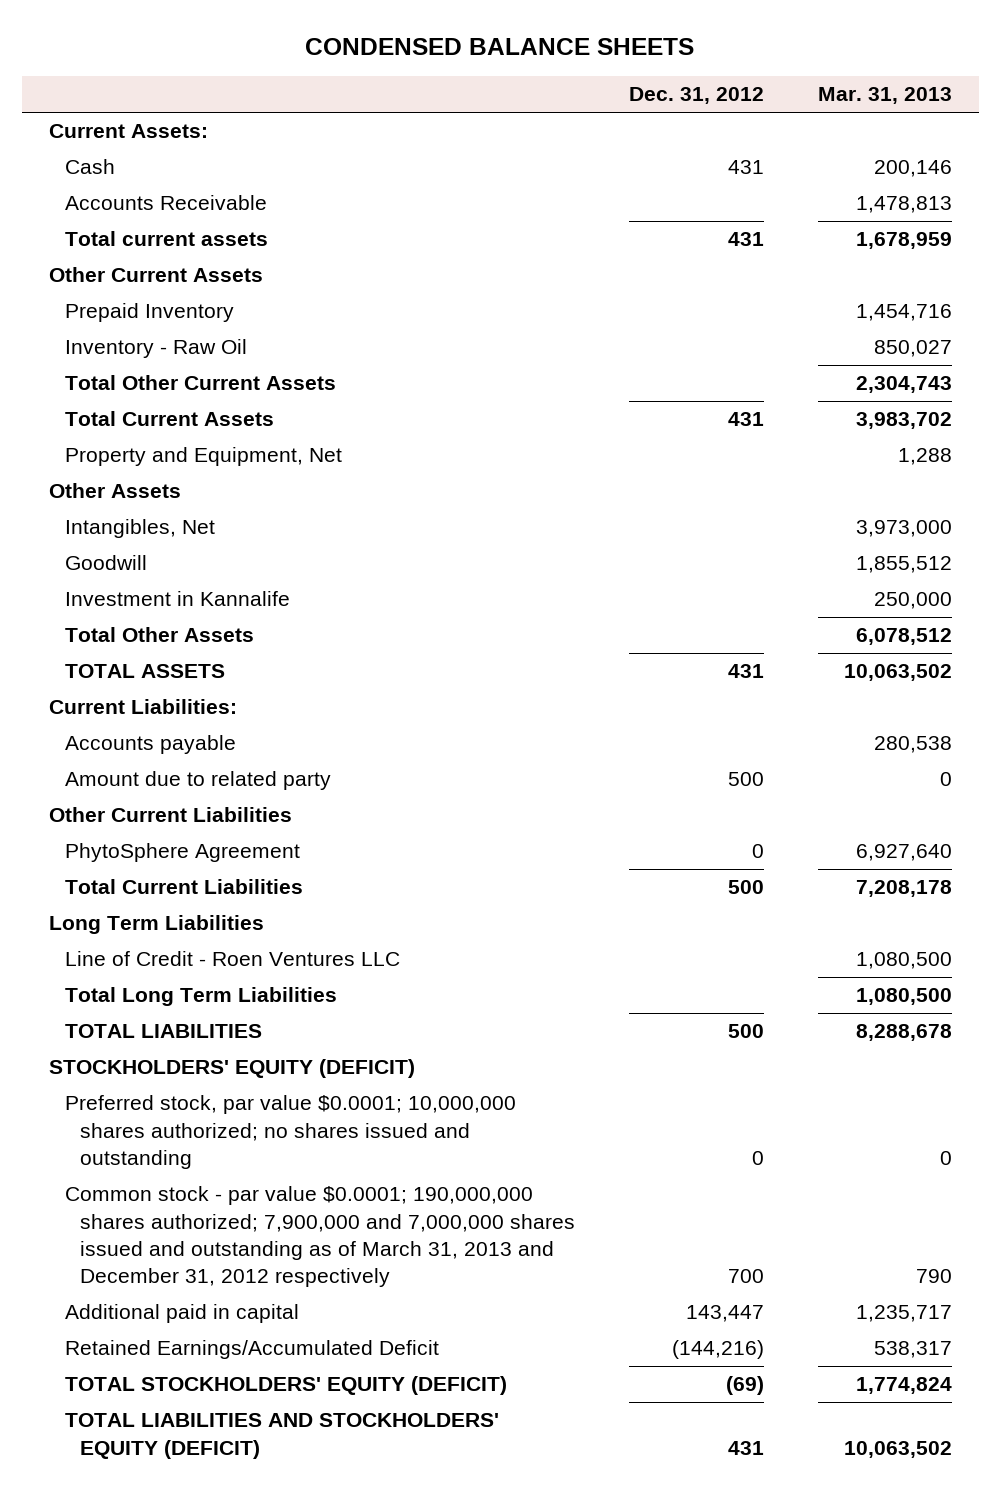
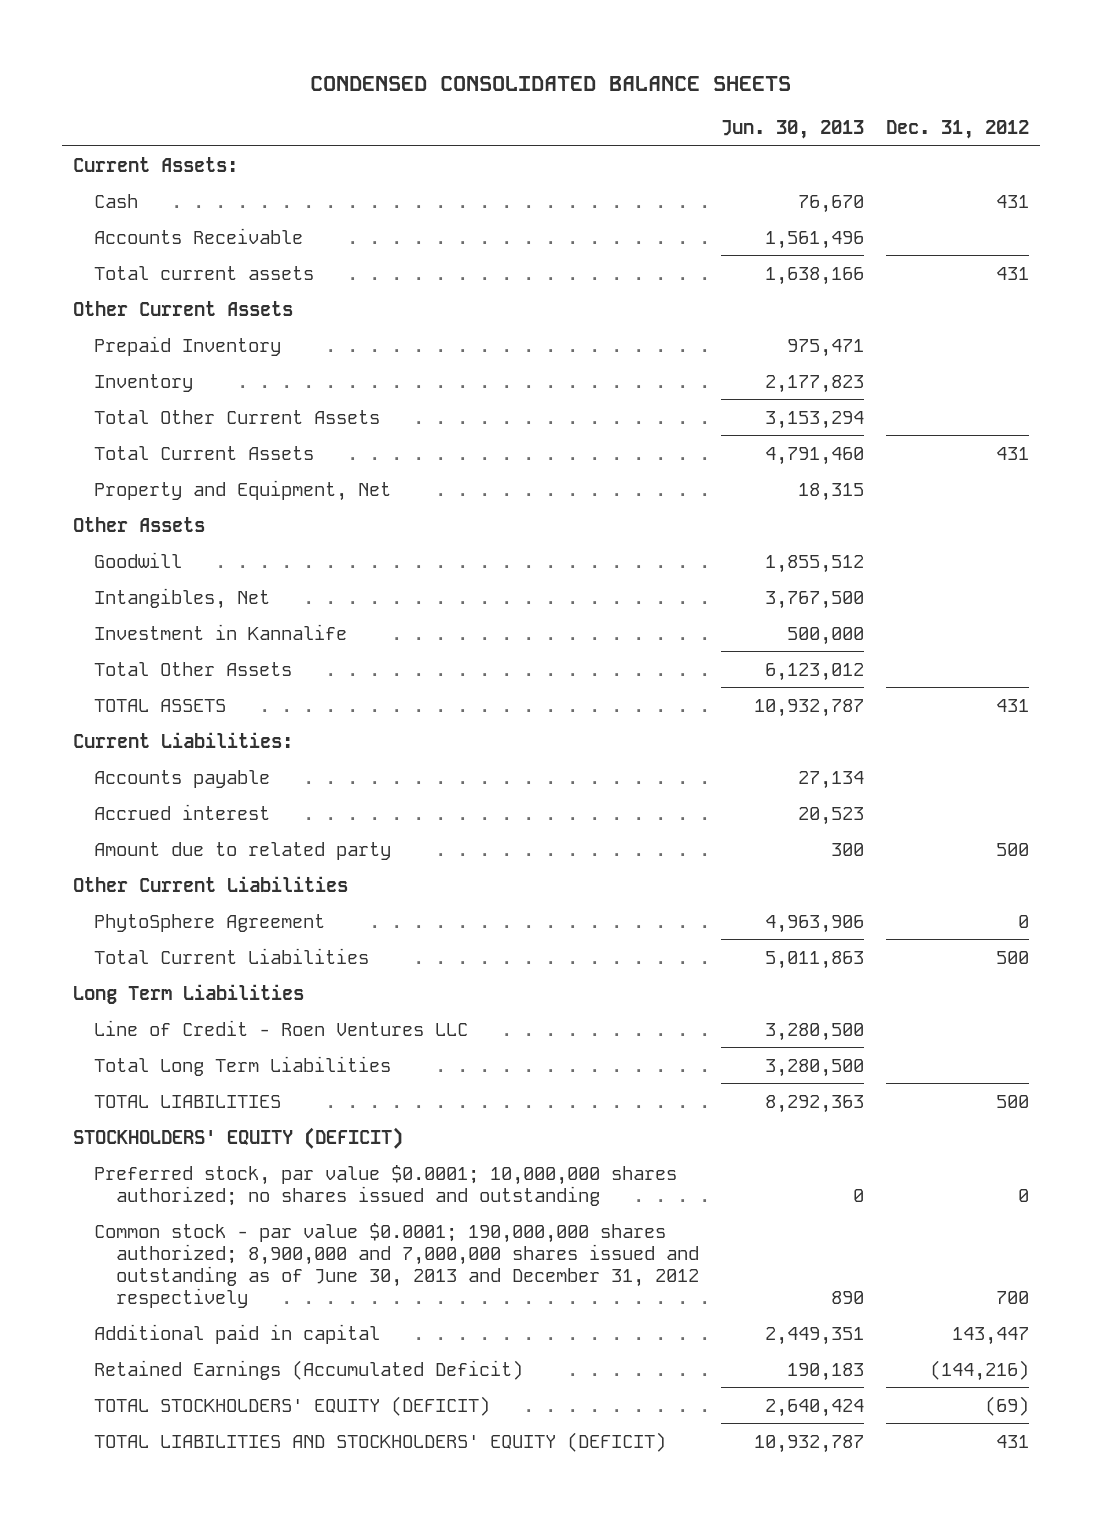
[305,37,695,55] CONDENSED BALANCE SHEETS -> [309,75,791,91] CONDENSED CONSOLIDATED BALANCE SHEETS
[817,87,952,105] Mar. 31, 2013 -> none
none -> [720,120,864,140] Jun. 30, 2013
[64,339,247,359] Inventory - Raw Oil -> none
none -> [94,373,194,392] Inventory
[64,519,215,539] Intangibles, Net -> [94,587,271,609] Intangibles, Net
none -> [94,803,271,820] Accrued interest
[64,1186,576,1288] Common stock - par value $0.0001; 190,000,000 shares authorized; 7,900,000 and 7,000,000 shares issued and outstanding as of March 31, 2013 and December 31, 2012 respectively -> [94,1222,699,1308] Common stock - par value $0.0001; 190,000,000 shares authorized; 8,900,000 and 7,000,000 shares issued and outstanding as of June 30, 2013 and December 31, 2012 respectively
[64,1340,439,1360] Retained Earnings/Accumulated Deficit -> [94,1359,524,1380] Retained Earnings (Accumulated Deficit)

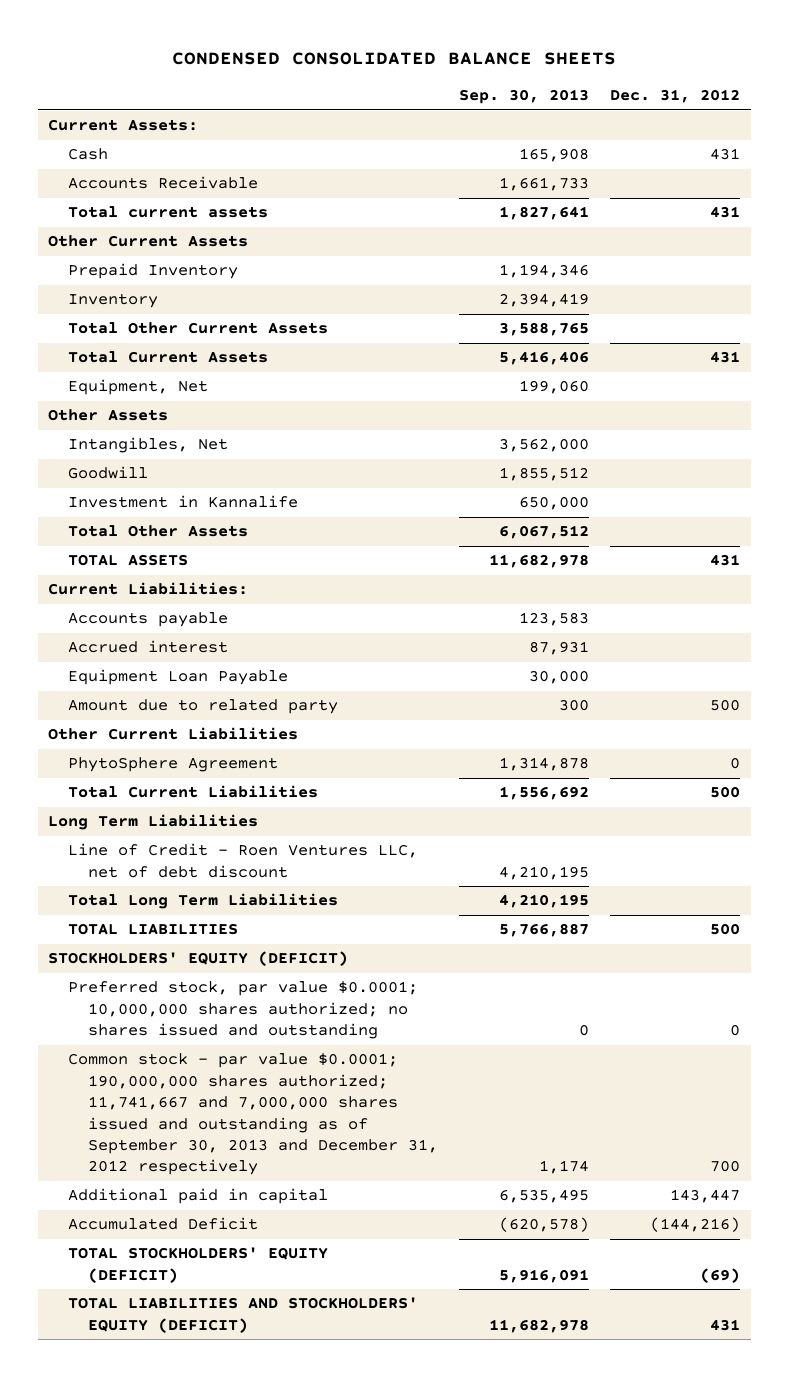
[720,120,864,140] Jun. 30, 2013 -> none
none -> [459,89,590,105] Sep. 30, 2013
[94,479,392,501] Property and Equipment, Net -> [67,379,208,396] Equipment, Net
[94,551,183,568] Goodwill -> [67,466,148,480] Goodwill
none -> [67,669,288,686] Equipment Loan Payable
[94,1019,469,1036] Line of Credit - Roen Ventures LLC -> [67,843,418,878] Line of Credit - Roen Ventures LLC, net of debt discount
[94,1222,699,1308] Common stock - par value $0.0001; 190,000,000 shares authorized; 8,900,000 and 7,000,000 shares issued and outstanding as of June 30, 2013 and December 31, 2012 respectively -> [67,1053,438,1176] Common stock - par value $0.0001; 190,000,000 shares authorized; 11,741,667 and 7,000,000 shares issued and outstanding as of September 30, 2013 and December 31, 2012 respectively
[94,1359,524,1380] Retained Earnings (Accumulated Deficit) -> [67,1217,258,1231] Accumulated Deficit

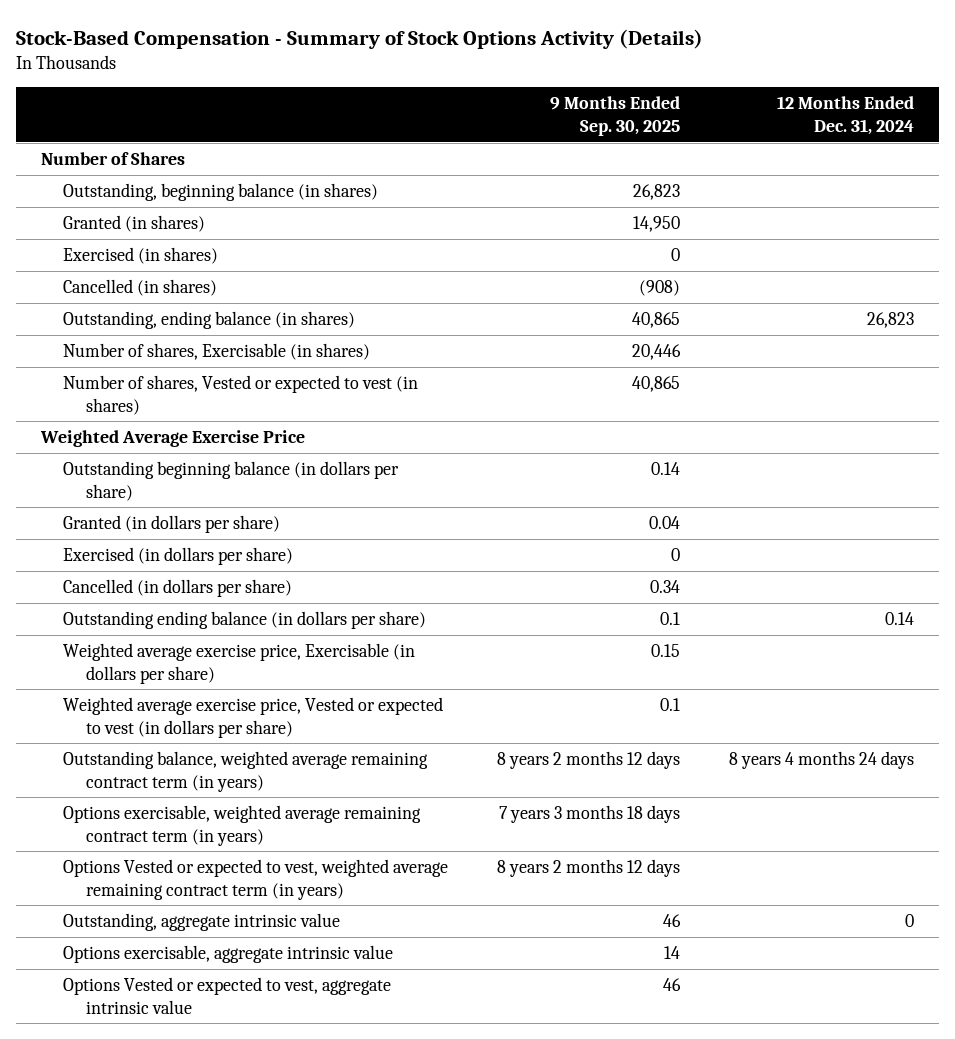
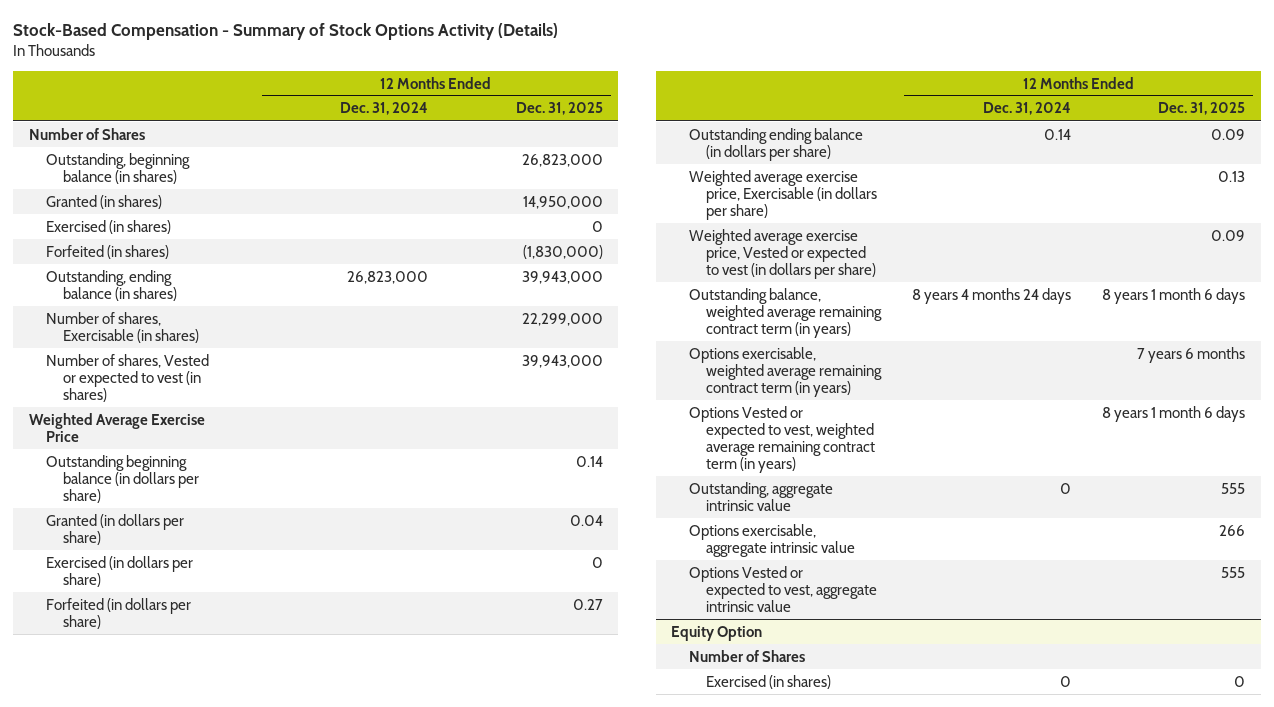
[550,96,681,136] 9 Months Ended Sep. 30, 2025 -> none
none -> [515,102,603,116] Dec. 31, 2025
[63,279,218,297] Cancelled (in shares) -> [45,244,169,259] Forfeited (in shares)
[867,312,915,329] 26,823 -> [347,270,429,284] 26,823,000
[63,579,293,598] Cancelled (in dollars per share) -> [45,597,191,629] Forfeited (in dollars per share)
none -> [671,625,763,641] Equity Option
none -> [688,649,805,662] Number of Shares
none -> [705,674,831,689] Exercised (in shares)

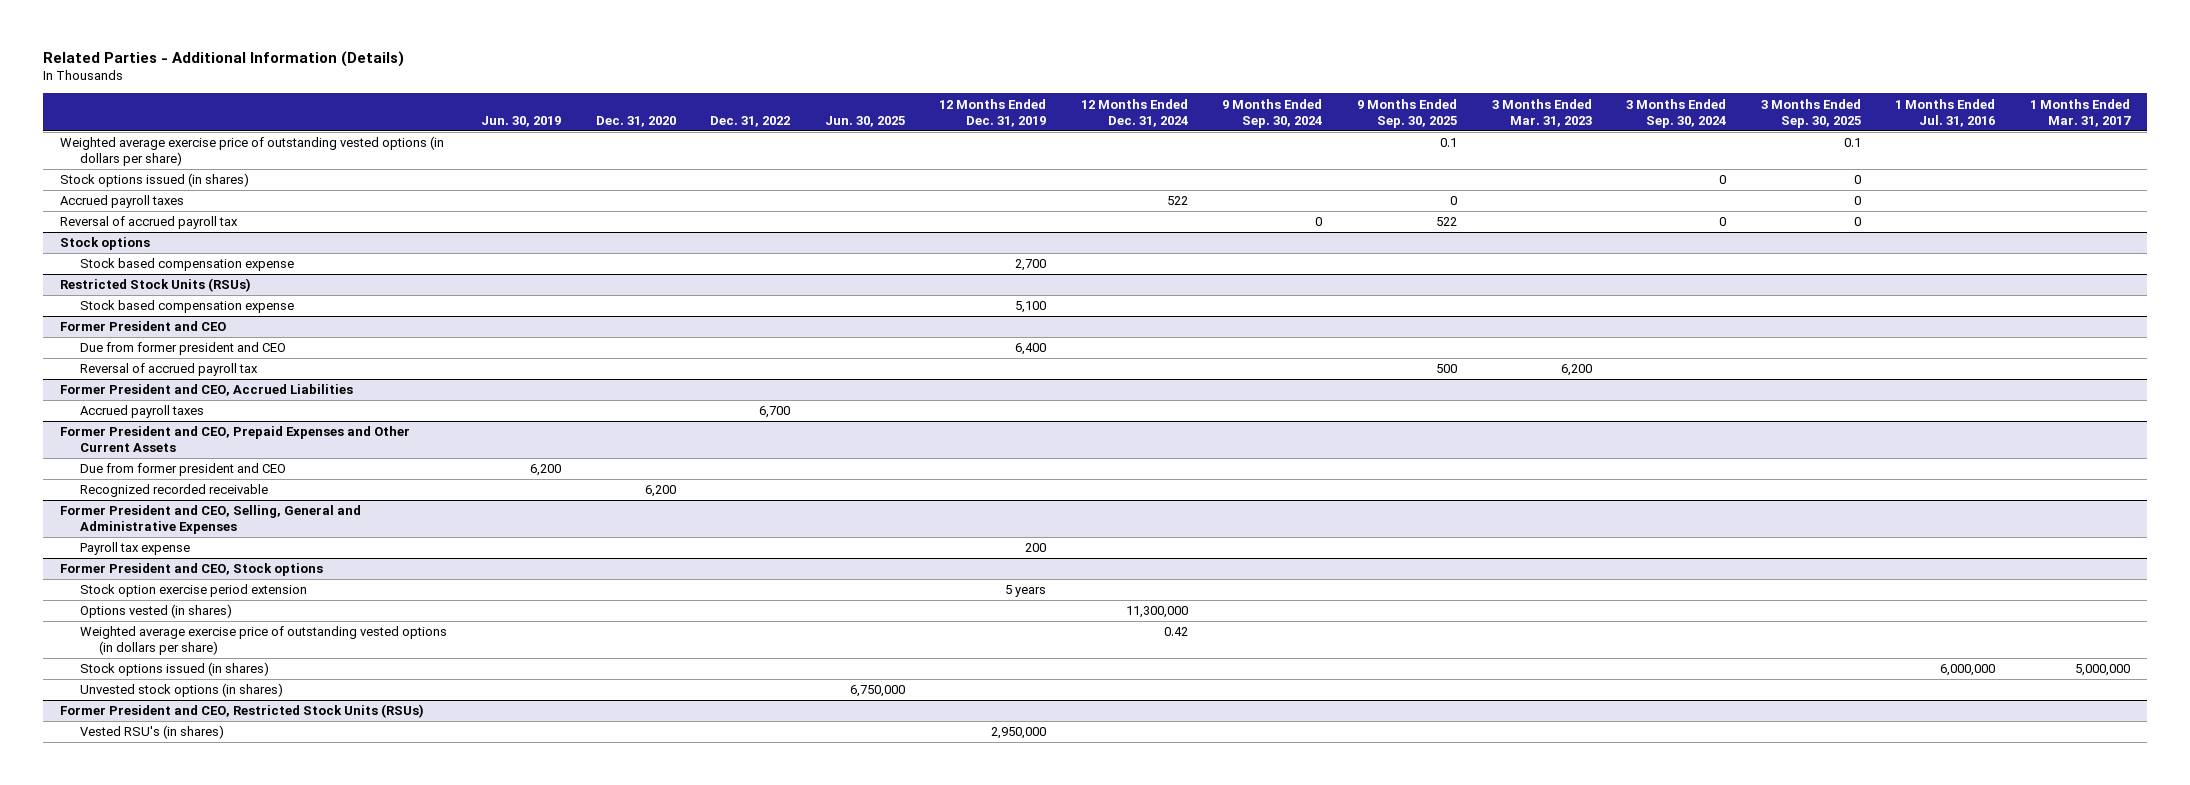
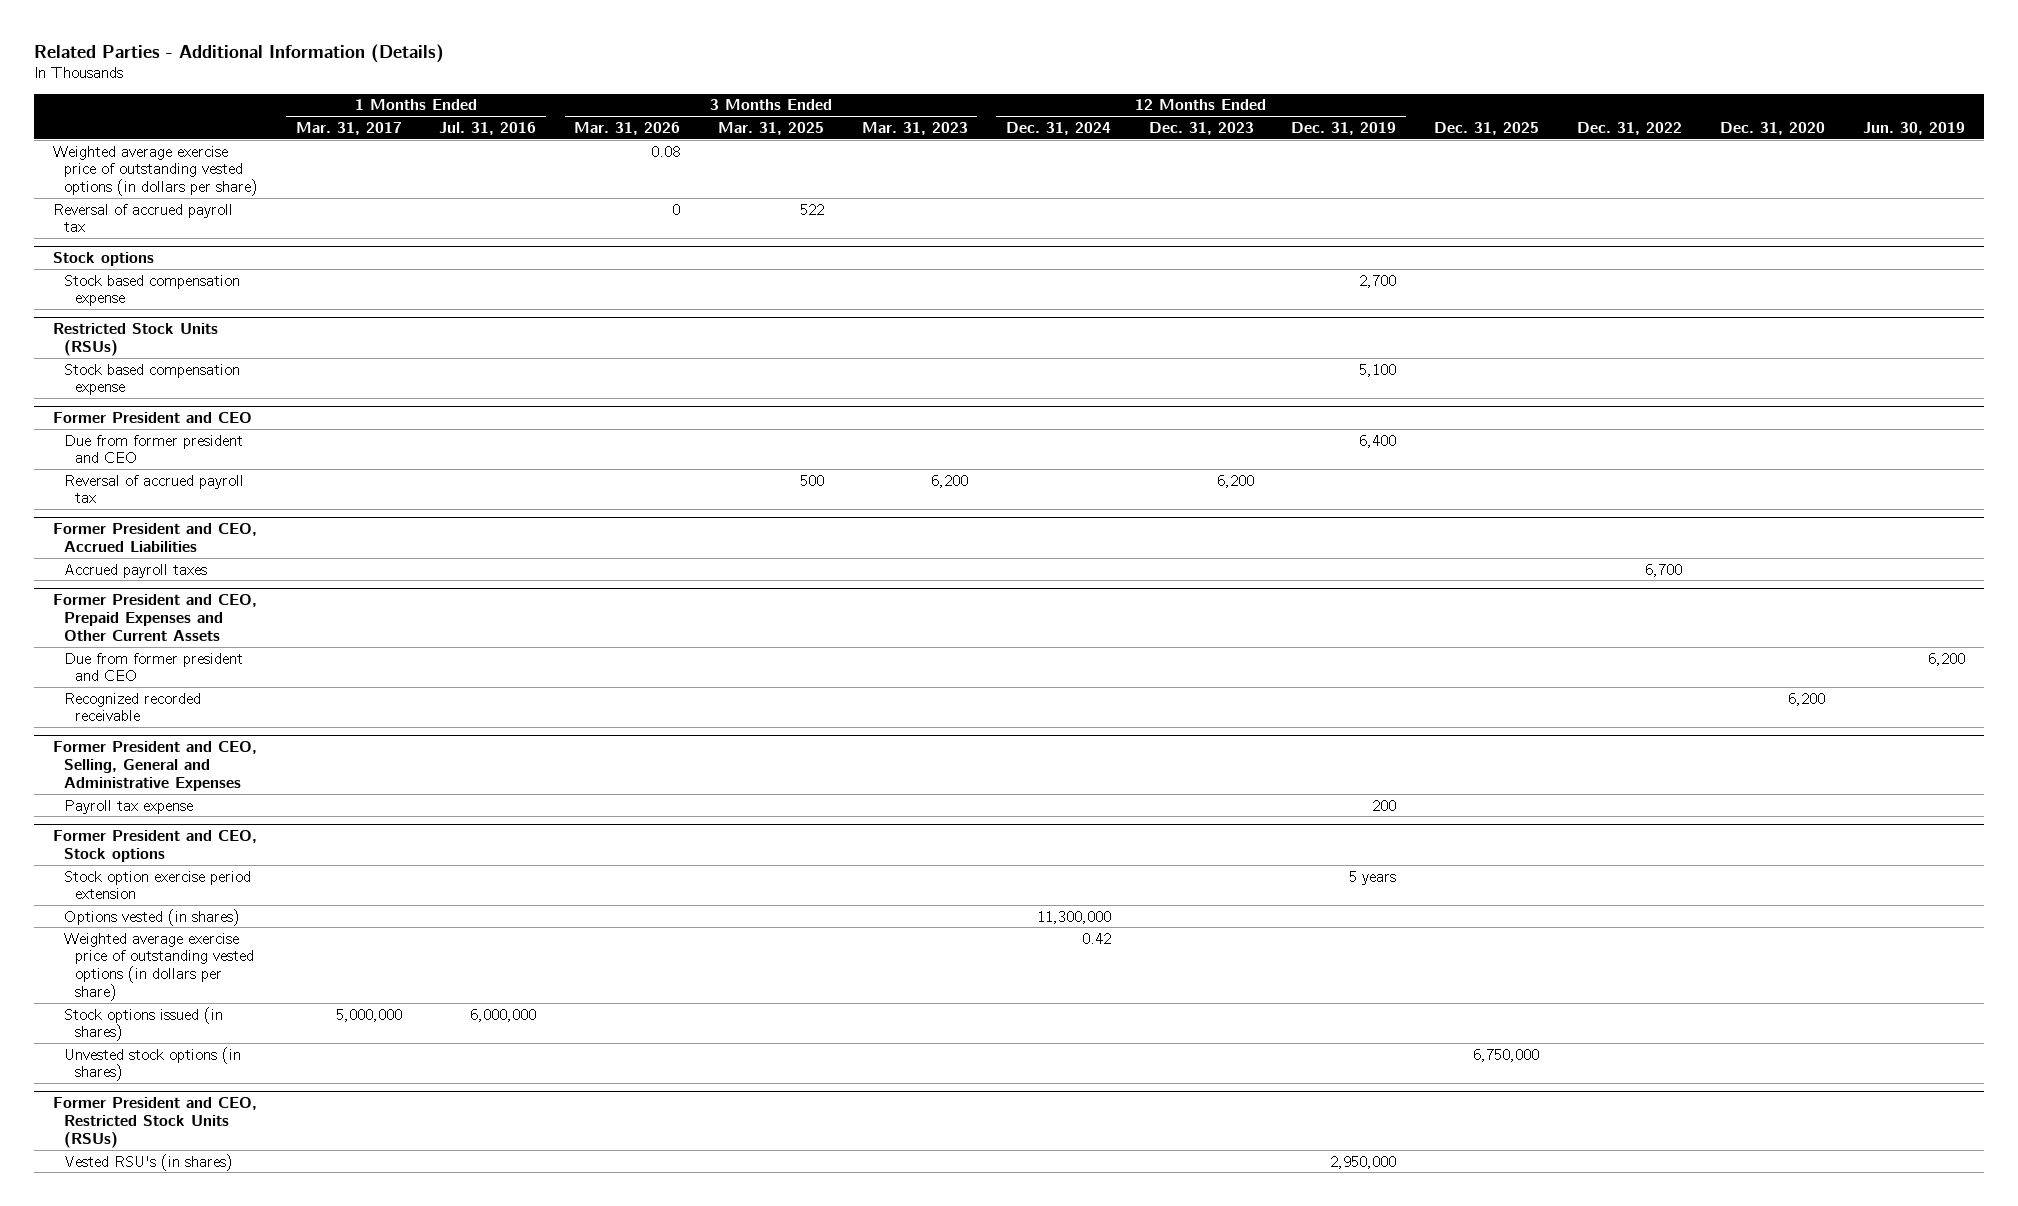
[824,115,905,127] Jun. 30, 2025 -> none
[1222,98,1323,128] 9 Months Ended Sep. 30, 2024 -> none
[1356,98,1457,128] 9 Months Ended Sep. 30, 2025 -> none
[1626,98,1727,128] 3 Months Ended Sep. 30, 2024 -> none
[1760,98,1861,128] 3 Months Ended Sep. 30, 2025 -> none
none -> [574,121,681,135] Mar. 31, 2026
none -> [718,121,825,135] Mar. 31, 2025
none -> [1148,121,1254,135] Dec. 31, 2023
none -> [1434,121,1540,135] Dec. 31, 2025
[60,173,250,188] Stock options issued (in shares) -> none
[60,195,185,209] Accrued payroll taxes -> none

